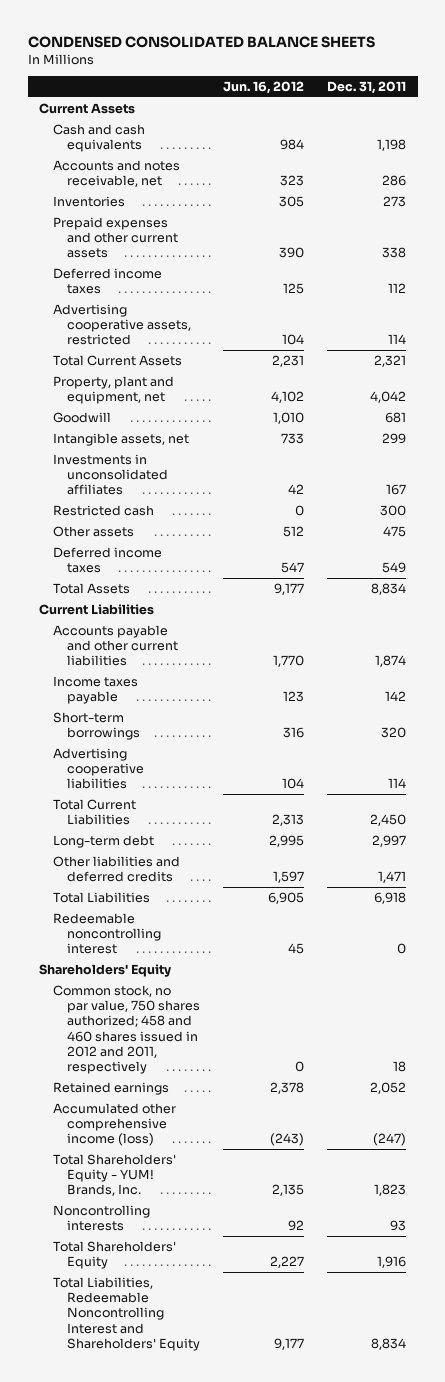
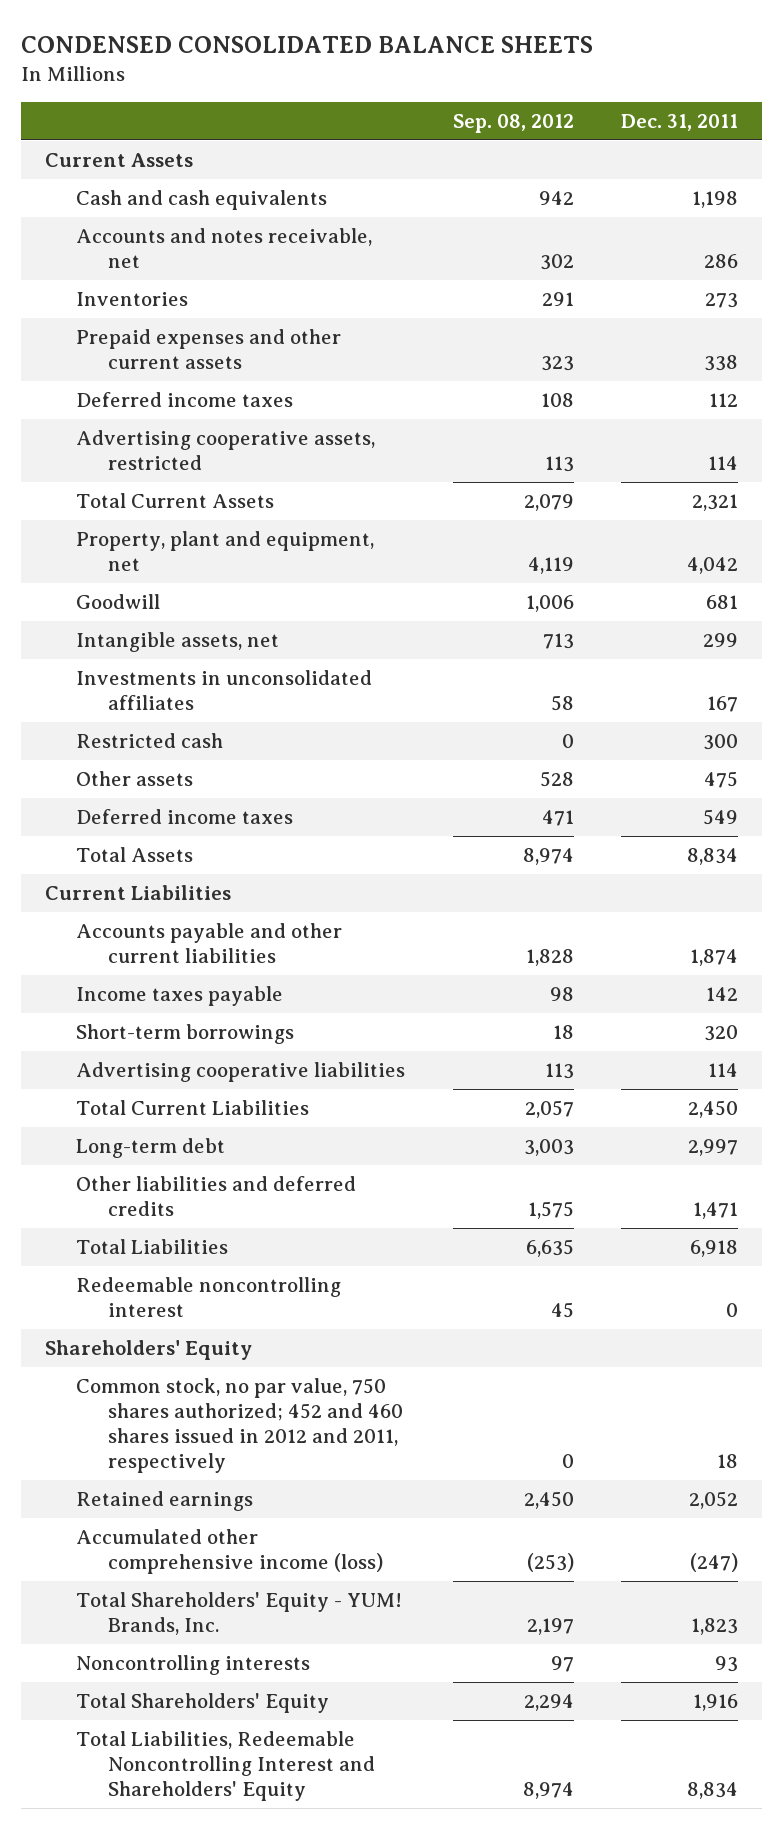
[222,80,304,94] Jun. 16, 2012 -> none
none -> [452,113,574,133] Sep. 08, 2012
[53,985,200,1075] Common stock, no par value, 750 shares authorized; 458 and 460 shares issued in 2012 and 2011, respectively -> [76,1378,403,1473] Common stock, no par value, 750 shares authorized; 452 and 460 shares issued in 2012 and 2011, respectively

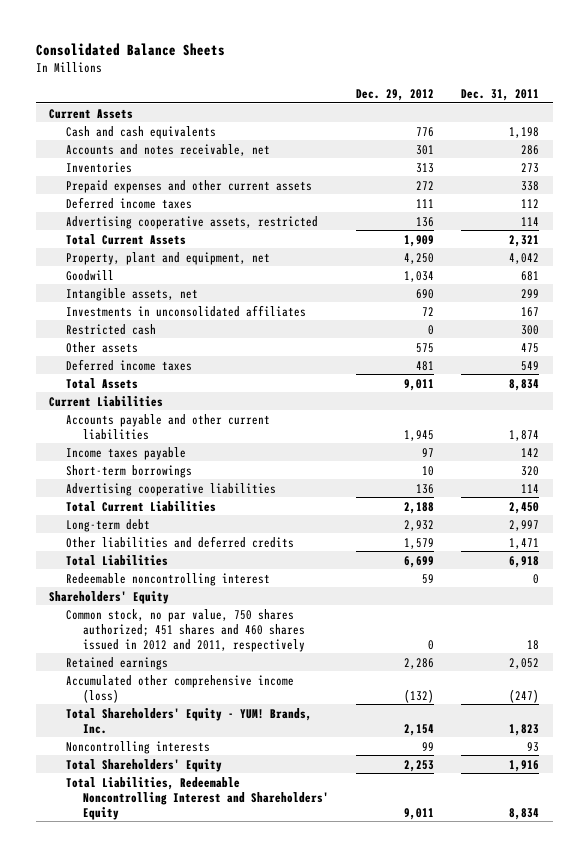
[21,36,594,54] CONDENSED CONSOLIDATED BALANCE SHEETS -> [35,43,225,57] Consolidated Balance Sheets
[452,113,574,133] Sep. 08, 2012 -> none
none -> [356,88,435,101] Dec. 29, 2012
[76,1378,403,1473] Common stock, no par value, 750 shares authorized; 452 and 460 shares issued in 2012 and 2011, respectively -> [66,608,306,652] Common stock, no par value, 750 shares authorized; 451 shares and 460 shares issued in 2012 and 2011, respectively

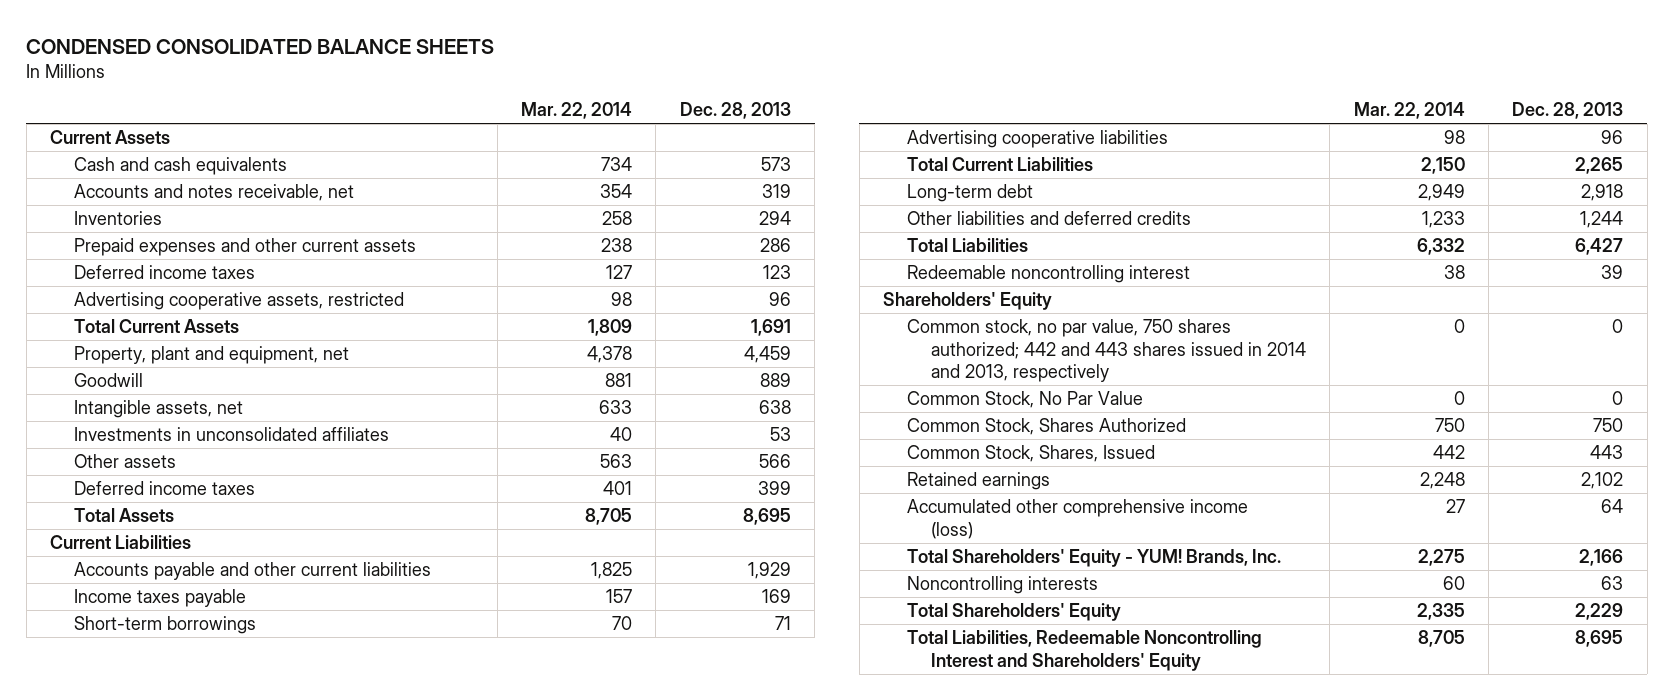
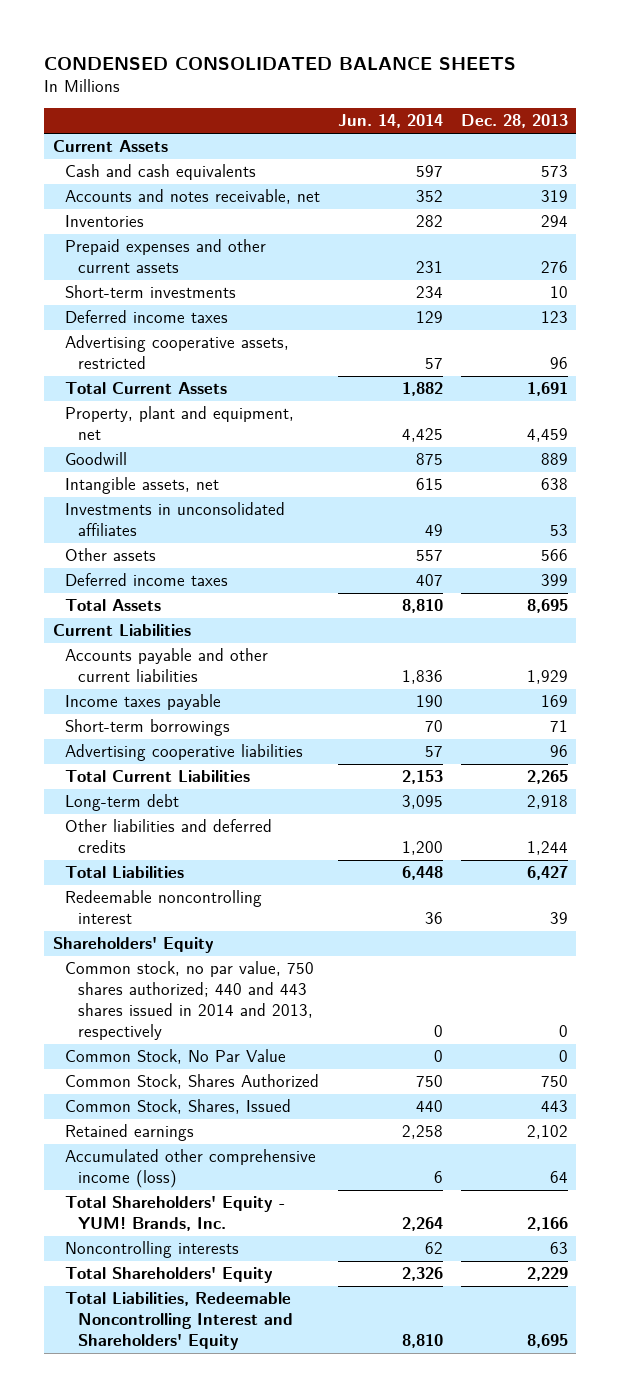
[521,101,633,119] Mar. 22, 2014 -> none
none -> [338,114,444,129] Jun. 14, 2014
[759,238,791,253] 286 -> [540,261,568,274] 276
none -> [65,285,237,299] Short-term investments
[906,319,1306,383] Common stock, no par value, 750 shares authorized; 442 and 443 shares issued in 2014 and 2013, respectively -> [65,961,315,1040] Common stock, no par value, 750 shares authorized; 440 and 443 shares issued in 2014 and 2013, respectively

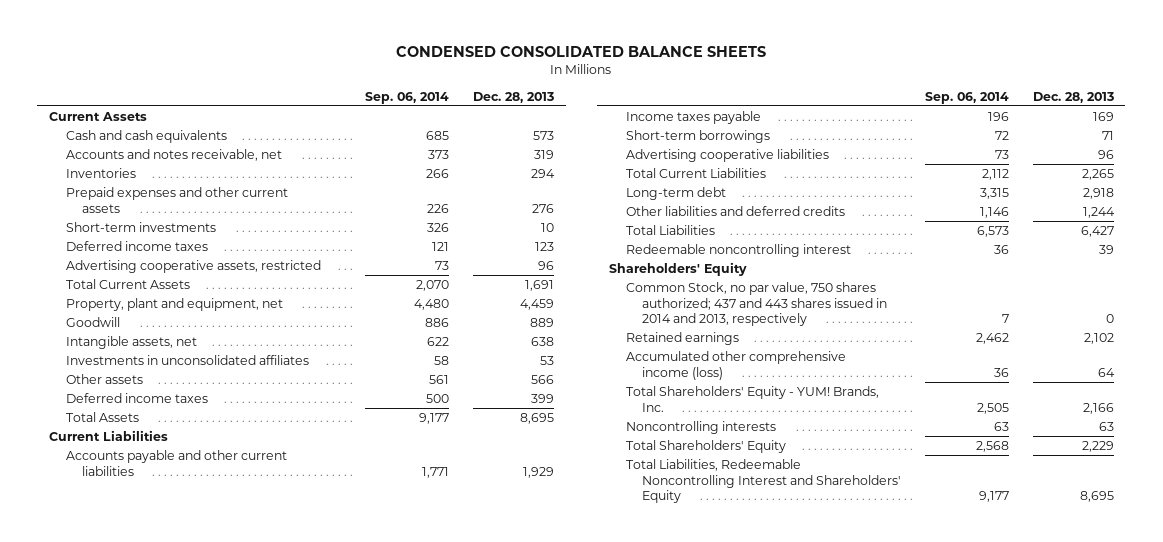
[338,114,444,129] Jun. 14, 2014 -> none
none -> [364,91,449,104] Sep. 06, 2014
[65,1049,287,1065] Common Stock, No Par Value -> none
[65,1074,320,1090] Common Stock, Shares Authorized -> none
[65,1099,292,1115] Common Stock, Shares, Issued -> none
[65,961,315,1040] Common stock, no par value, 750 shares authorized; 440 and 443 shares issued in 2014 and 2013, respectively -> [625,281,887,327] Common Stock, no par value, 750 shares authorized; 437 and 443 shares issued in 2014 and 2013, respectively

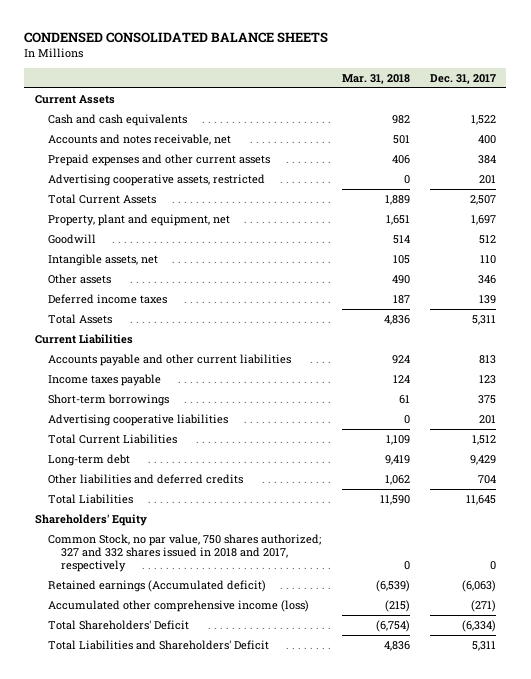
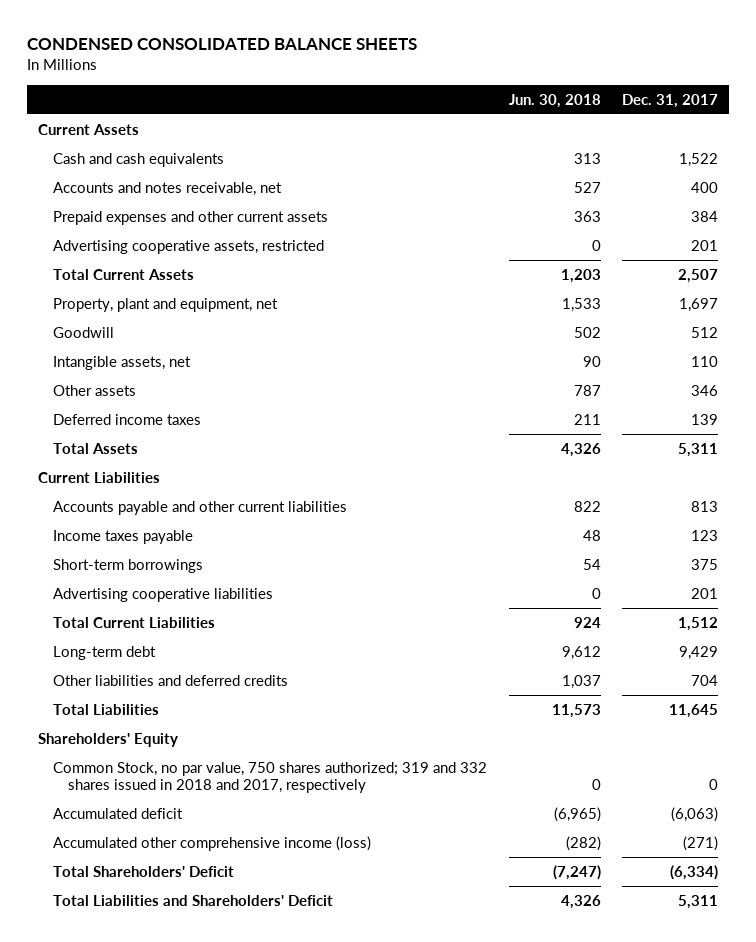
[341,73,410,84] Mar. 31, 2018 -> none
none -> [508,93,601,108] Jun. 30, 2018
[47,533,321,573] Common Stock, no par value, 750 shares authorized; 327 and 332 shares issued in 2018 and 2017, respectively -> [53,761,488,794] Common Stock, no par value, 750 shares authorized; 319 and 332 shares issued in 2018 and 2017, respectively
[47,579,266,592] Retained earnings (Accumulated deficit) -> [53,807,184,819] Accumulated deficit

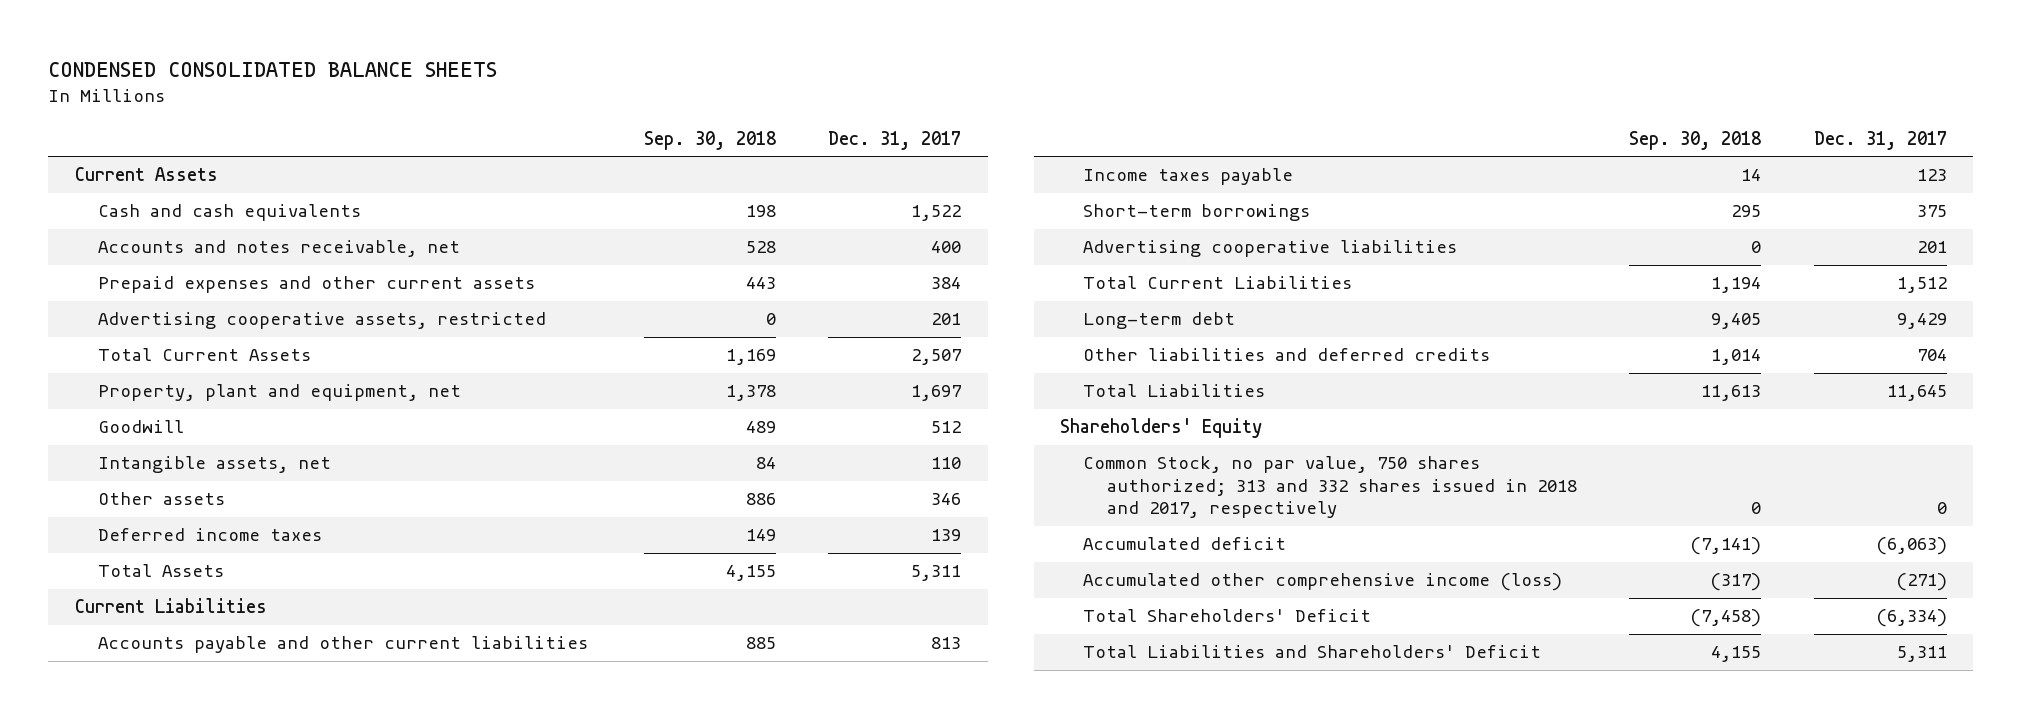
[508,93,601,108] Jun. 30, 2018 -> none
none -> [644,130,777,150] Sep. 30, 2018
[53,761,488,794] Common Stock, no par value, 750 shares authorized; 319 and 332 shares issued in 2018 and 2017, respectively -> [1083,456,1577,519] Common Stock, no par value, 750 shares authorized; 313 and 332 shares issued in 2018 and 2017, respectively

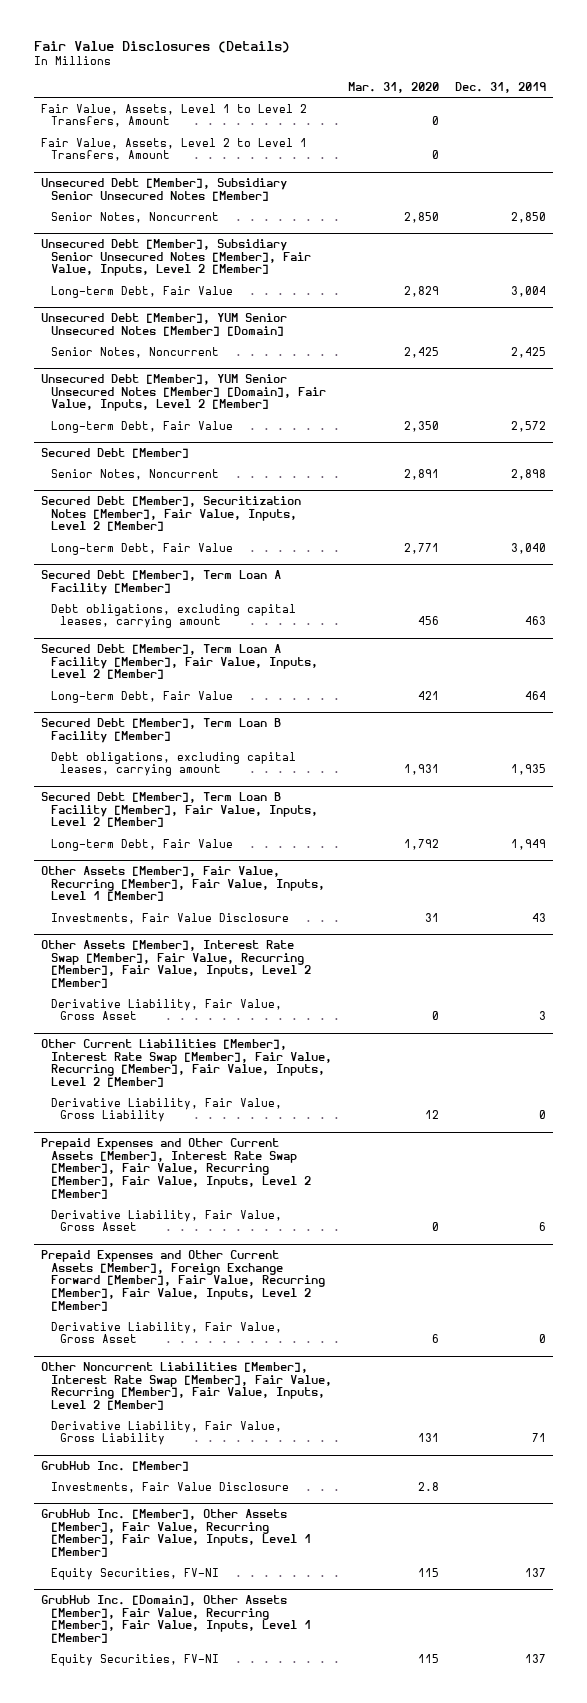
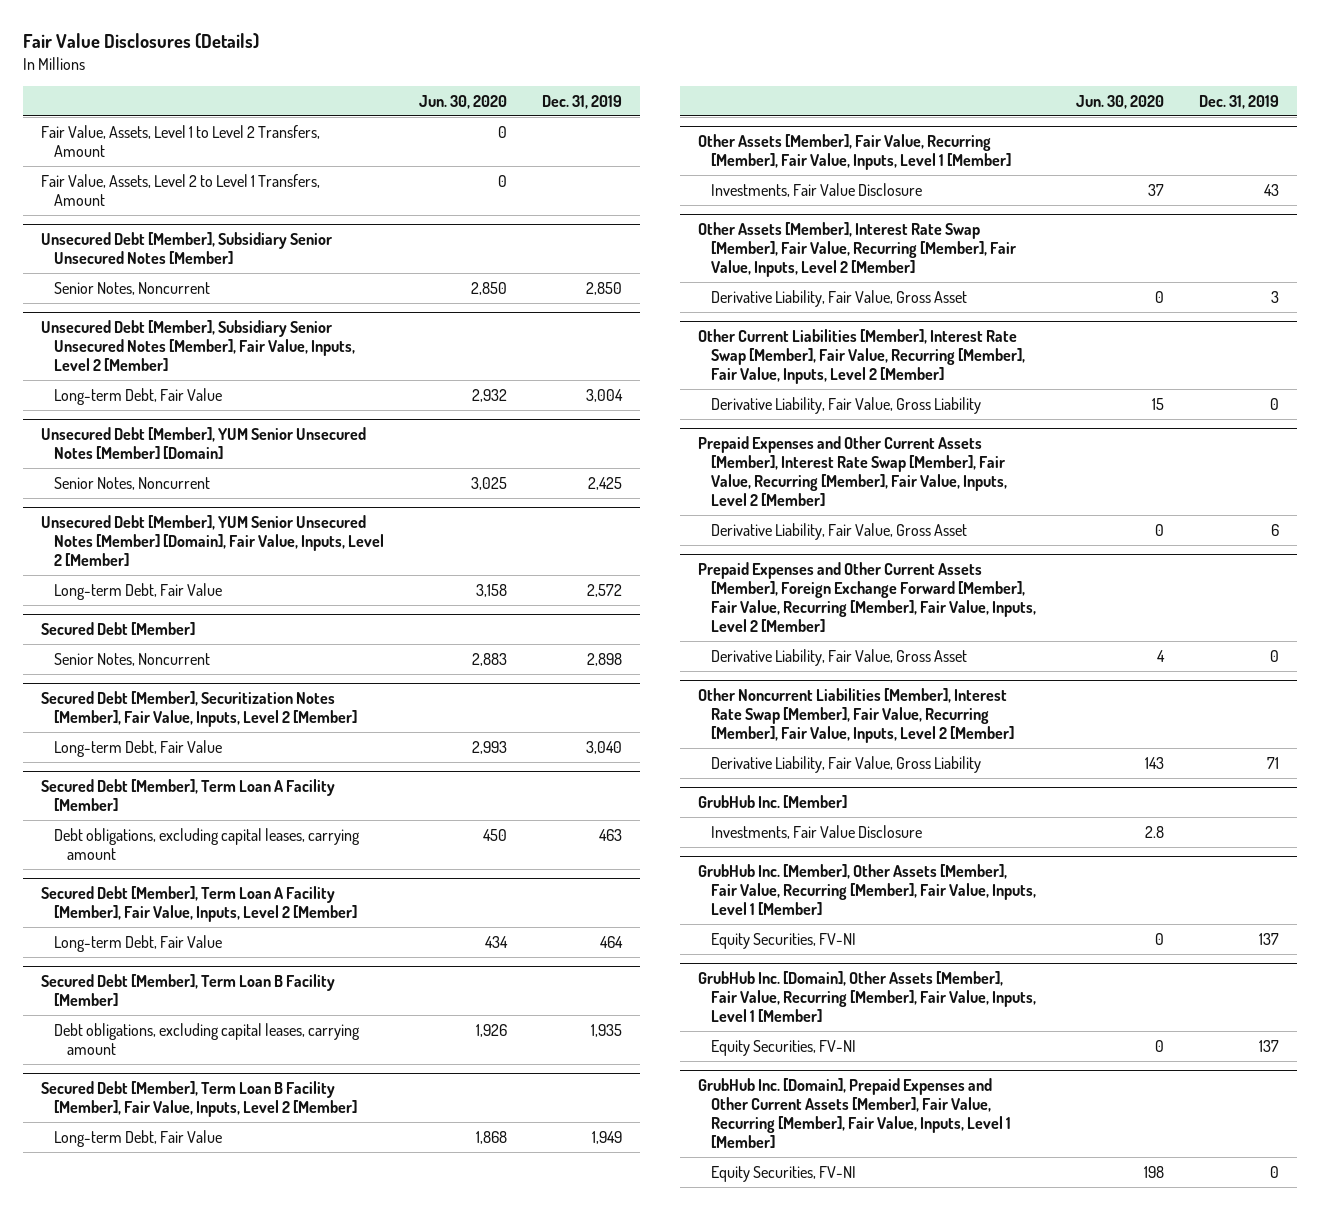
[347,81,439,93] Mar. 31, 2020 -> none
none -> [418,94,507,109] Jun. 30, 2020
none -> [697,1078,1011,1149] GrubHub Inc. [Domain], Prepaid Expenses and Other Current Assets [Member], Fair Value, Recurring [Member], Fair Value, Inputs, Level 1 [Member]
none -> [710,1165,856,1182] Equity Securities, FV-NI

